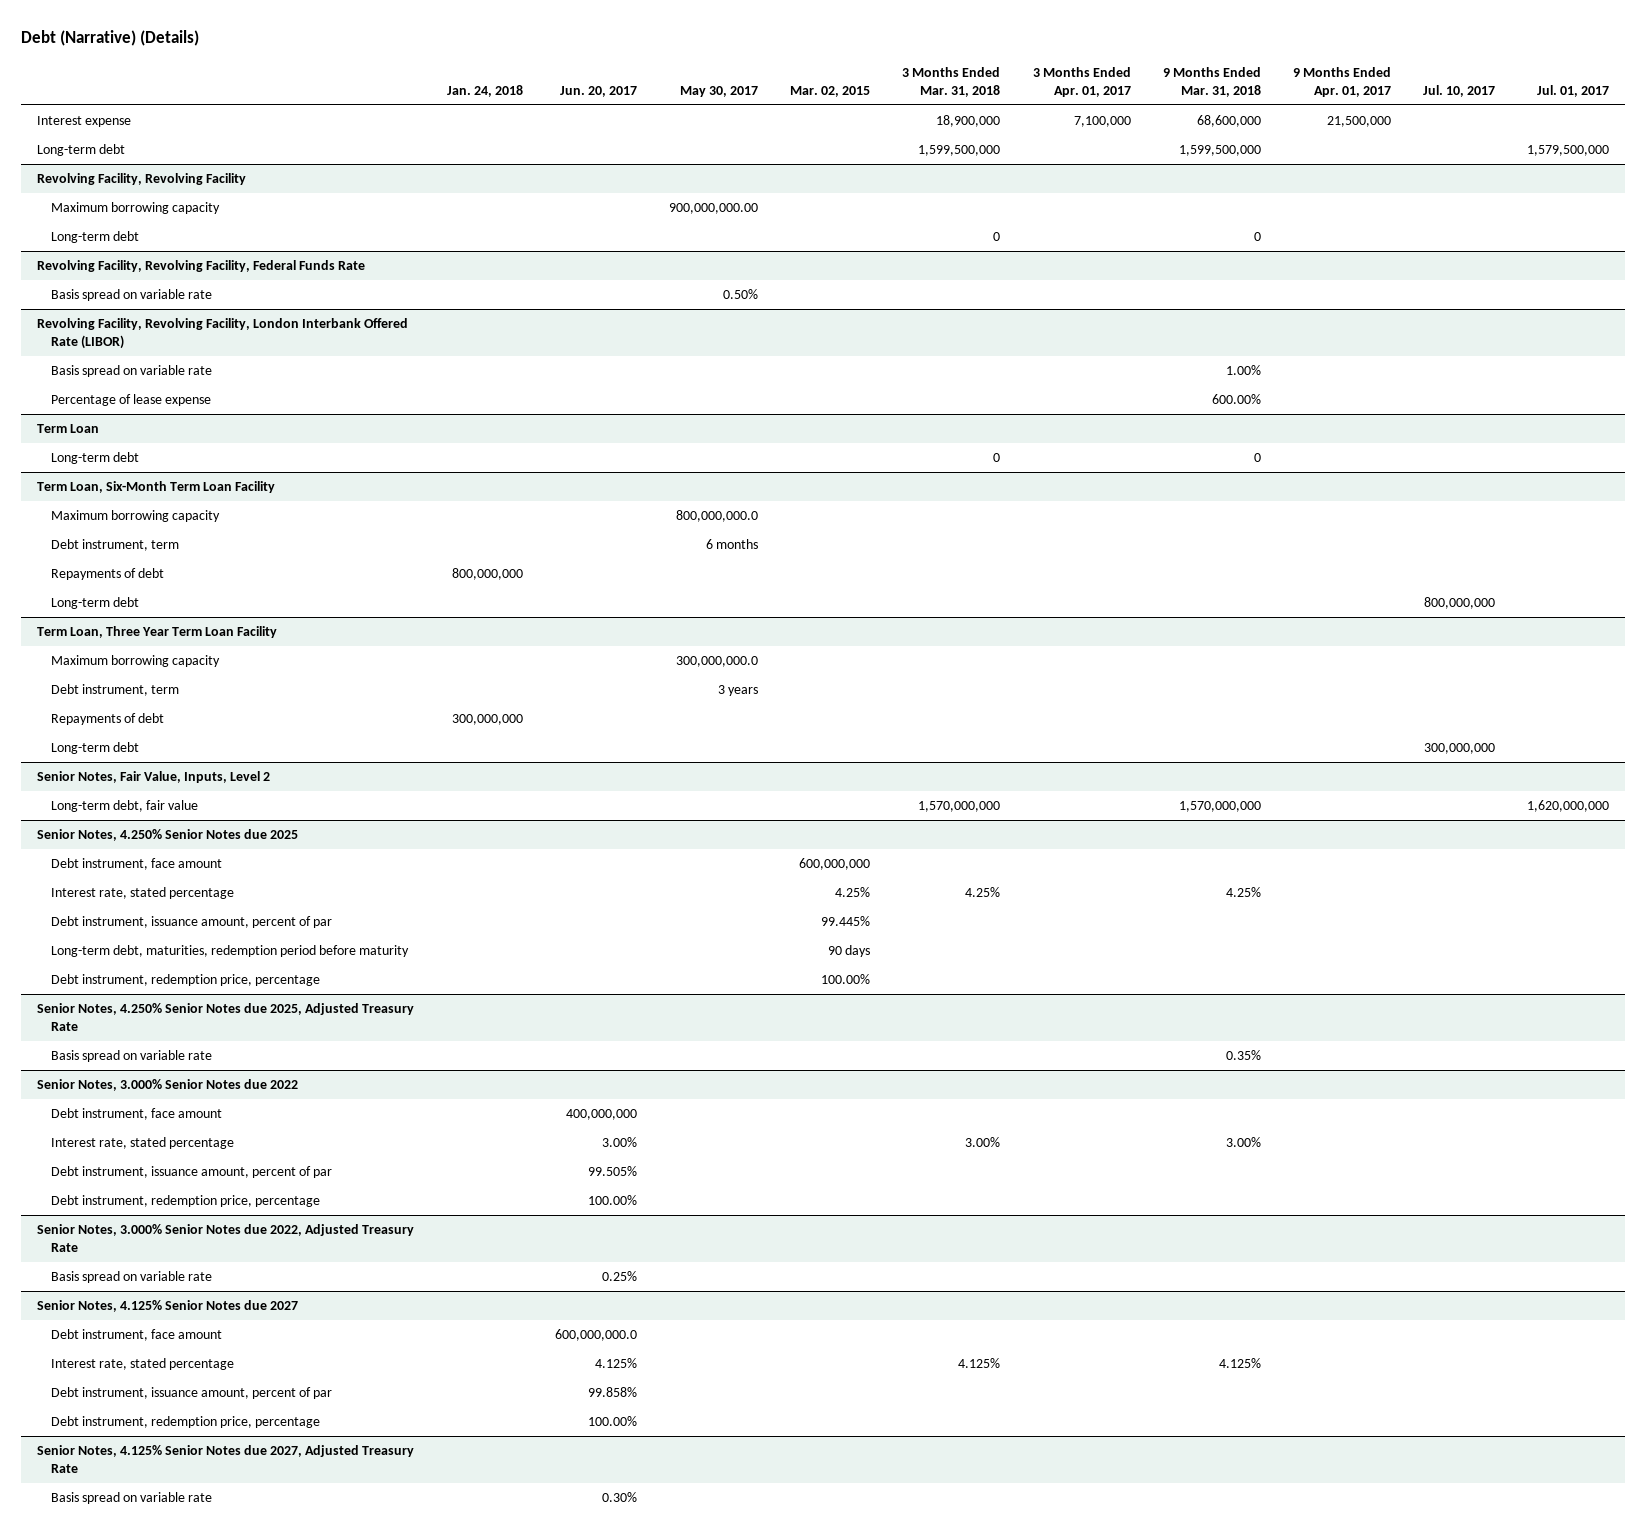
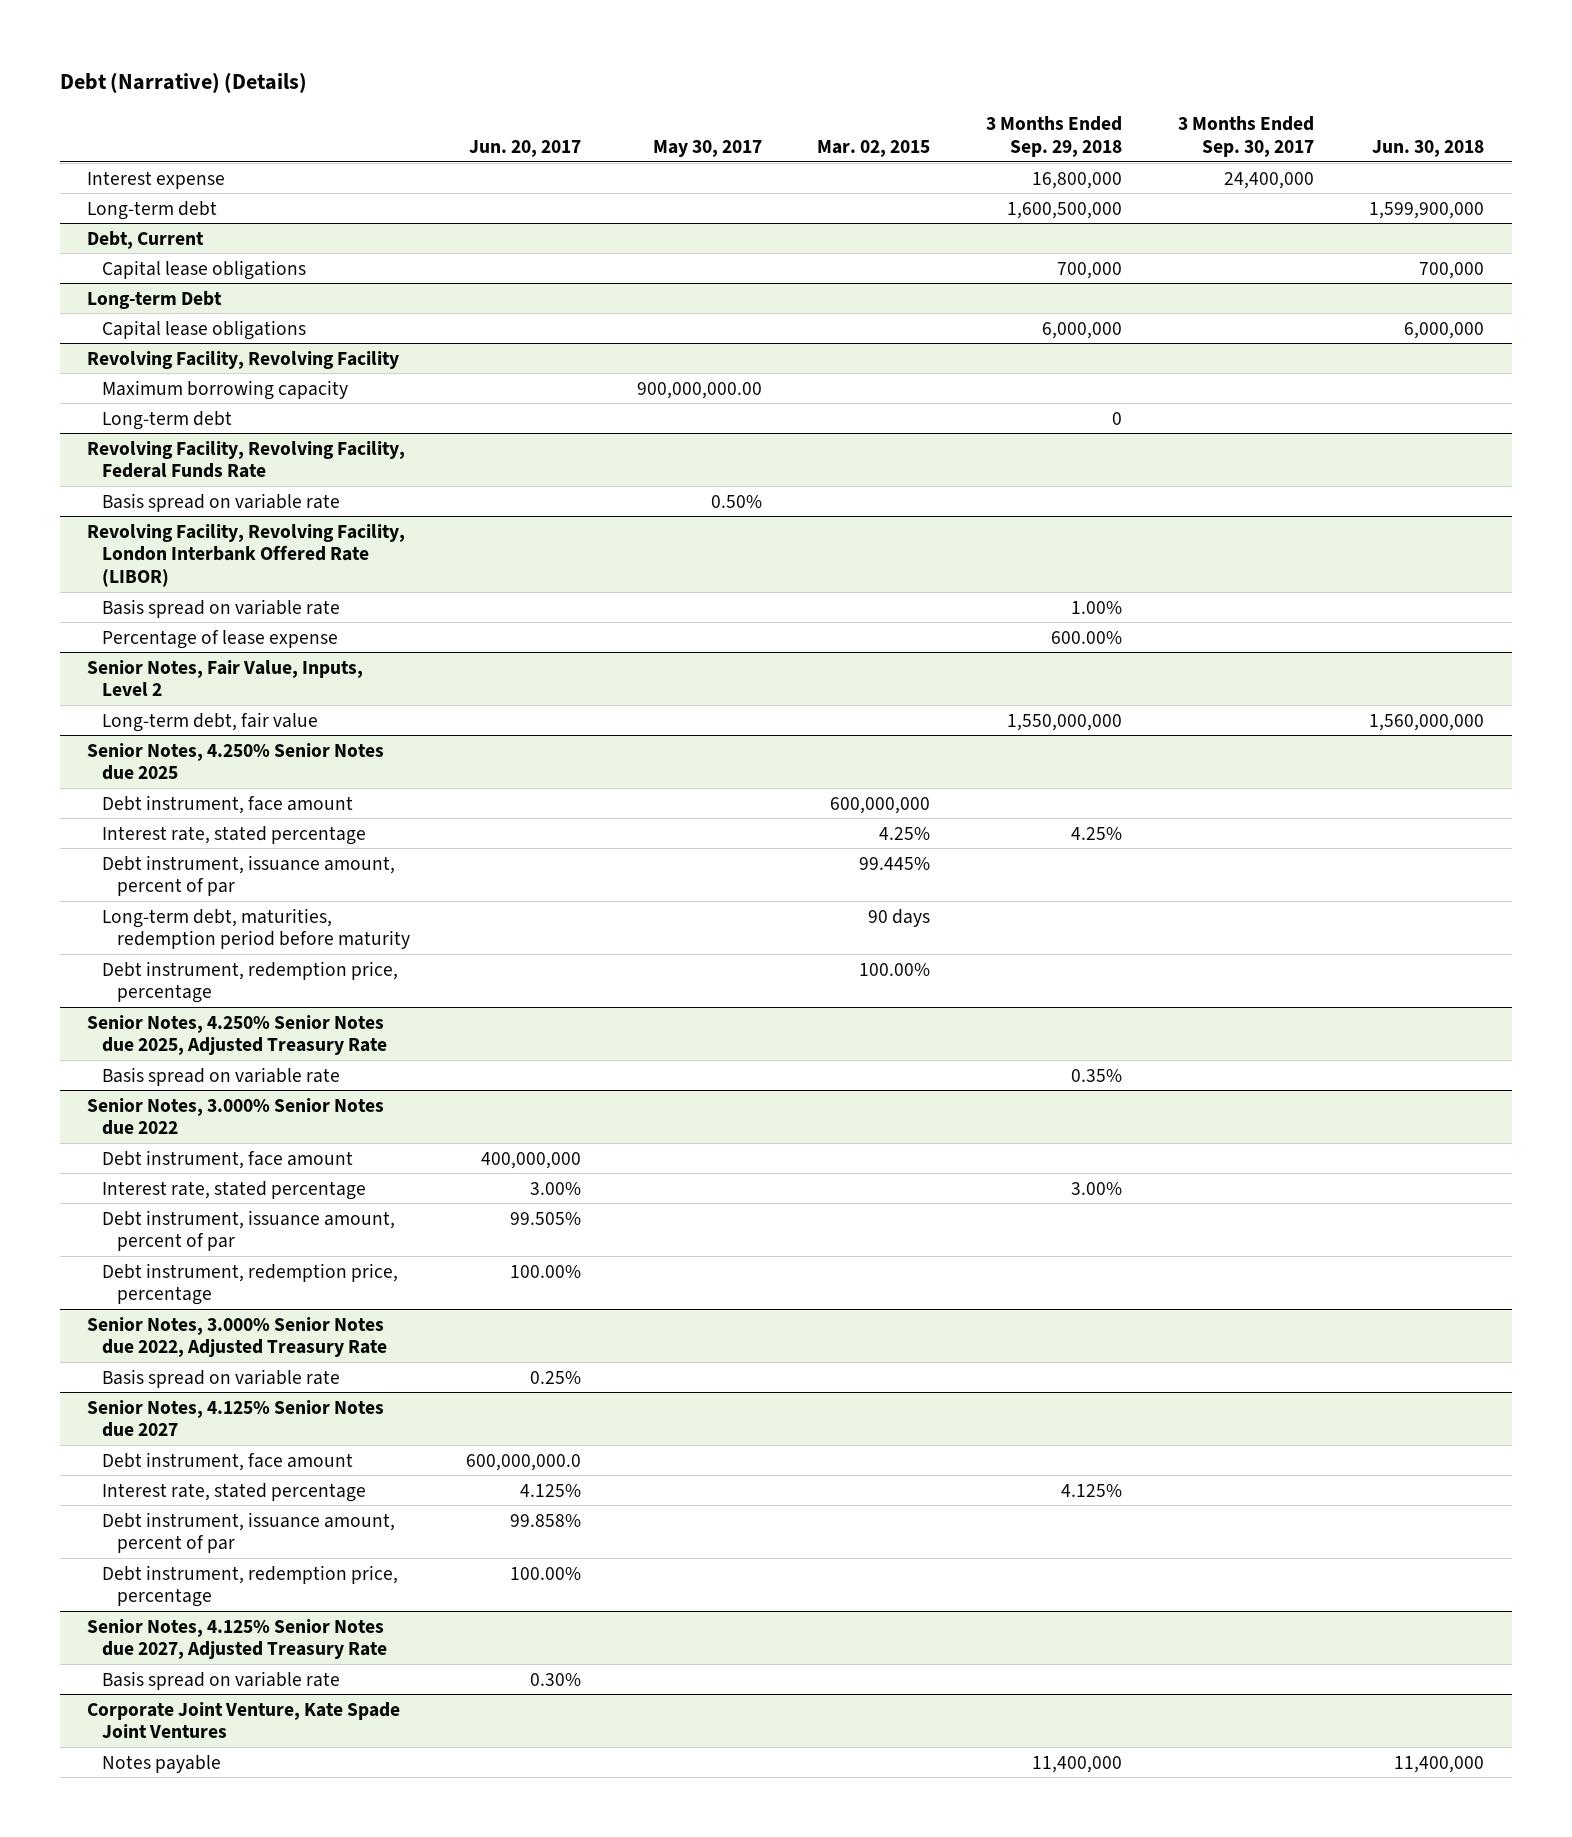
[446,85,523,98] Jan. 24, 2018 -> none
[902,66,1001,98] 3 Months Ended Mar. 31, 2018 -> none
[1032,66,1131,98] 3 Months Ended Apr. 01, 2017 -> none
[1162,66,1261,98] 9 Months Ended Mar. 31, 2018 -> none
[1292,66,1391,98] 9 Months Ended Apr. 01, 2017 -> none
[1423,85,1496,98] Jul. 10, 2017 -> none
[1537,85,1610,98] Jul. 01, 2017 -> none
none -> [985,116,1122,158] 3 Months Ended Sep. 29, 2018
none -> [1177,116,1314,158] 3 Months Ended Sep. 30, 2017
none -> [1372,140,1485,158] Jun. 30, 2018
none -> [87,230,205,249] Debt, Current
none -> [102,259,307,280] Capital lease obligations
none -> [87,290,223,309] Long-term Debt
none -> [102,319,307,340] Capital lease obligations
[37,423,100,433] Term Loan -> none
[50,451,139,464] Long-term debt -> none
[37,480,276,493] Term Loan, Six-Month Term Loan Facility -> none
[50,509,220,522] Maximum borrowing capacity -> none
[50,538,179,551] Debt instrument, term -> none
[50,567,164,580] Repayments of debt -> none
[50,596,139,609] Long-term debt -> none
[37,625,278,638] Term Loan, Three Year Term Loan Facility -> none
[50,654,220,667] Maximum borrowing capacity -> none
[50,683,179,696] Debt instrument, term -> none
[50,712,164,725] Repayments of debt -> none
[50,741,139,754] Long-term debt -> none
none -> [87,1701,401,1739] Corporate Joint Venture, Kate Spade Joint Ventures
none -> [102,1754,222,1773] Notes payable

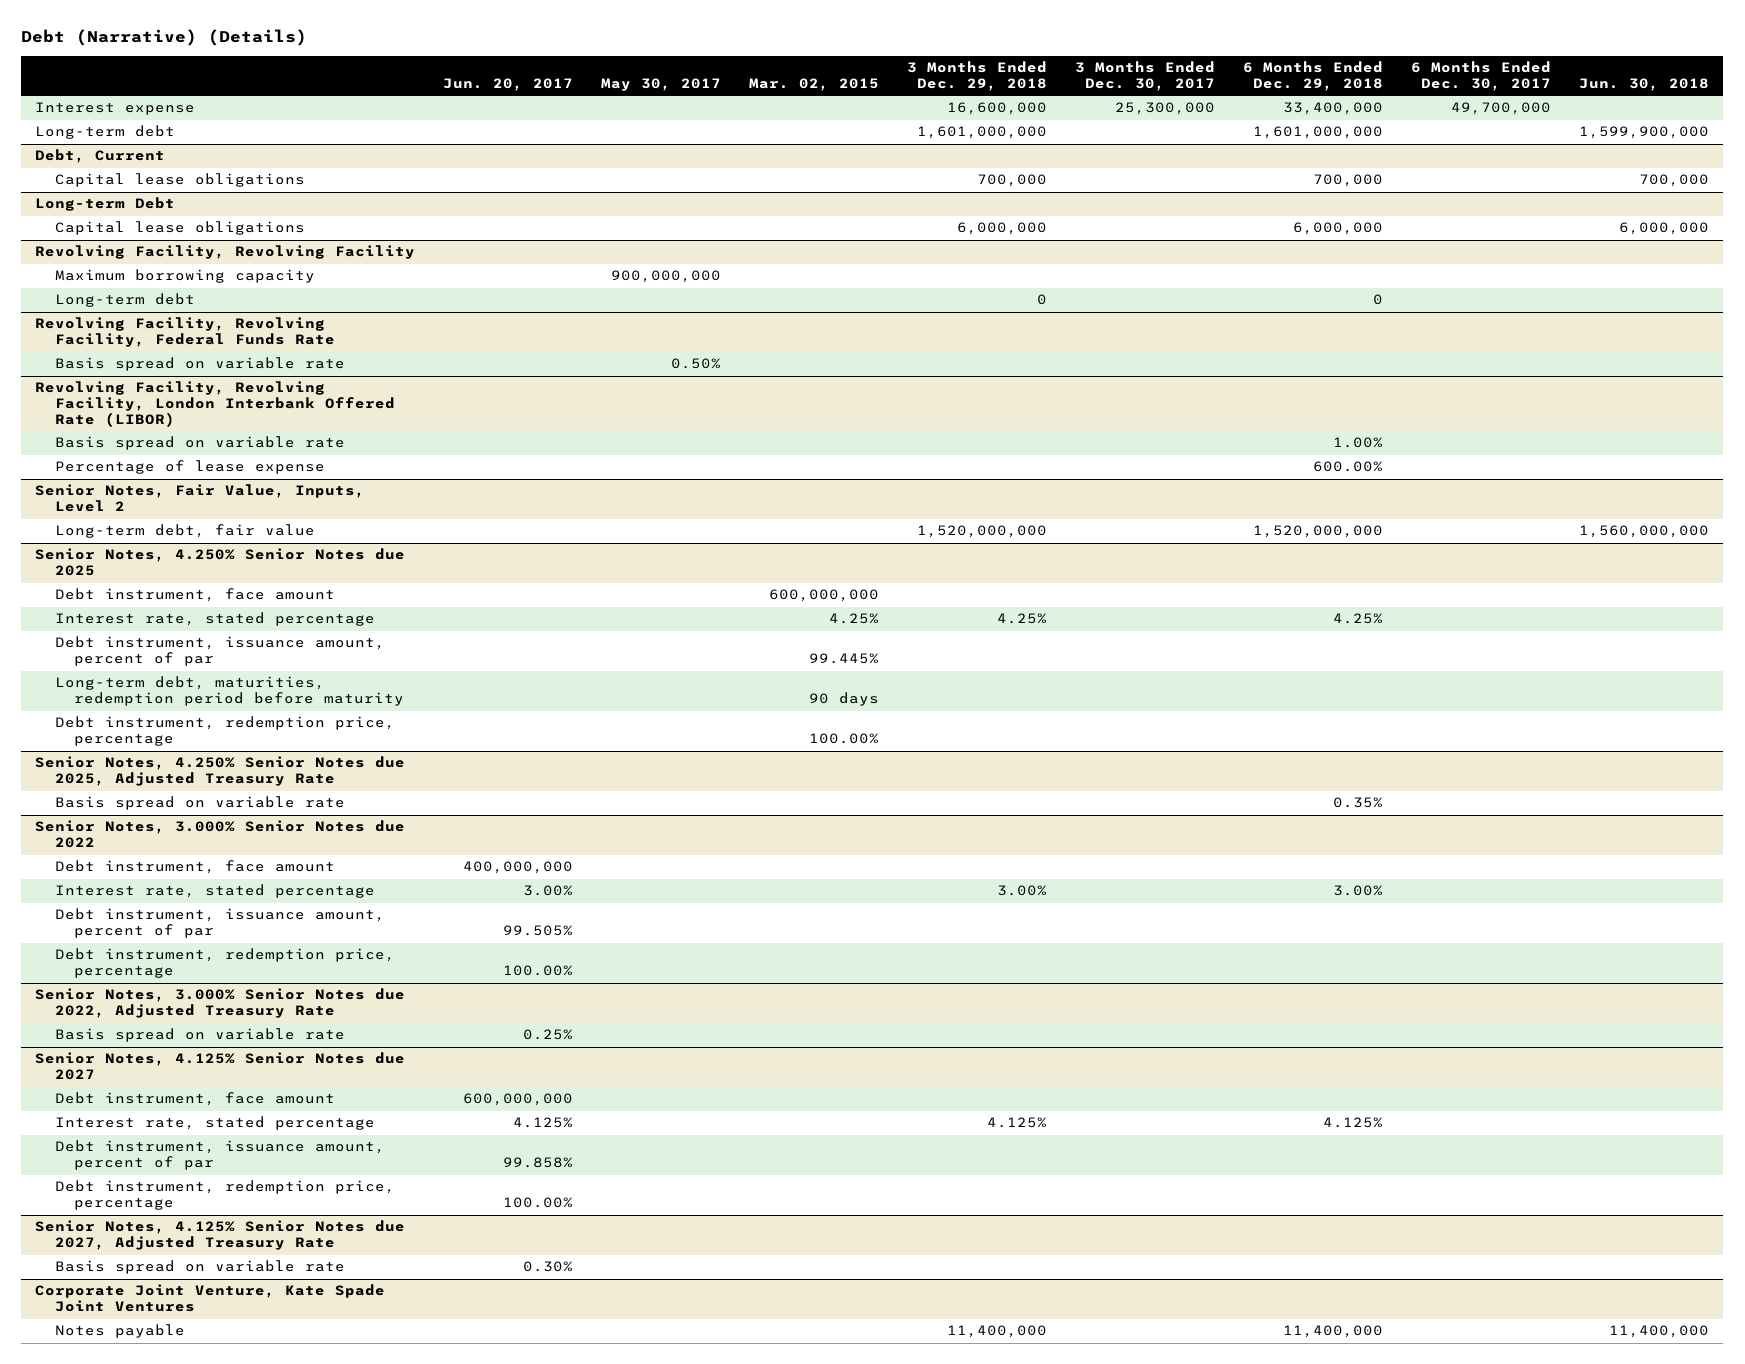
[985,116,1122,158] 3 Months Ended Sep. 29, 2018 -> none
[1177,116,1314,158] 3 Months Ended Sep. 30, 2017 -> none
none -> [907,61,1048,91] 3 Months Ended Dec. 29, 2018
none -> [1075,61,1216,91] 3 Months Ended Dec. 30, 2017
none -> [1243,61,1384,91] 6 Months Ended Dec. 29, 2018
none -> [1411,61,1552,91] 6 Months Ended Dec. 30, 2017
[636,381,762,399] 900,000,000.00 -> [611,270,722,284] 900,000,000
[465,1453,581,1471] 600,000,000.0 -> [463,1093,574,1107] 600,000,000

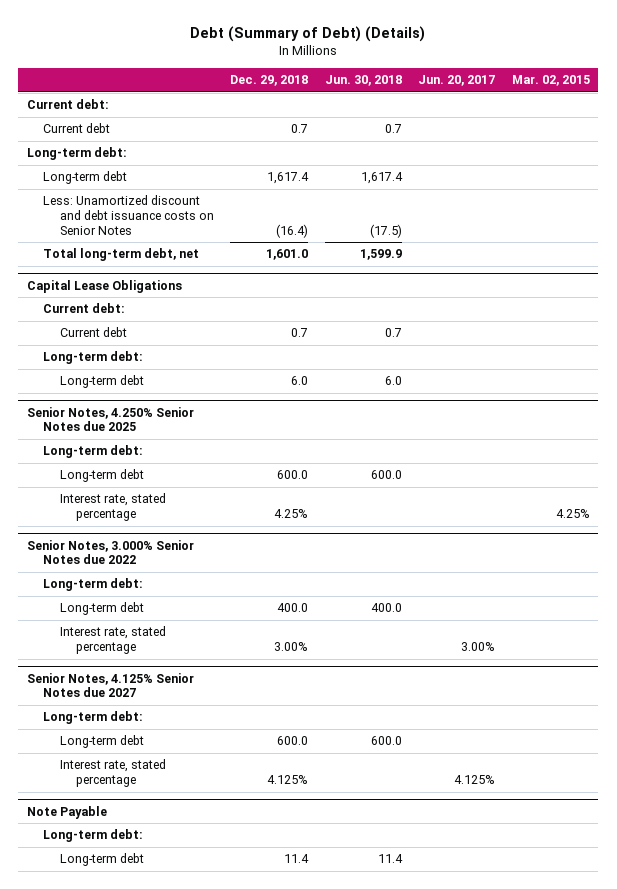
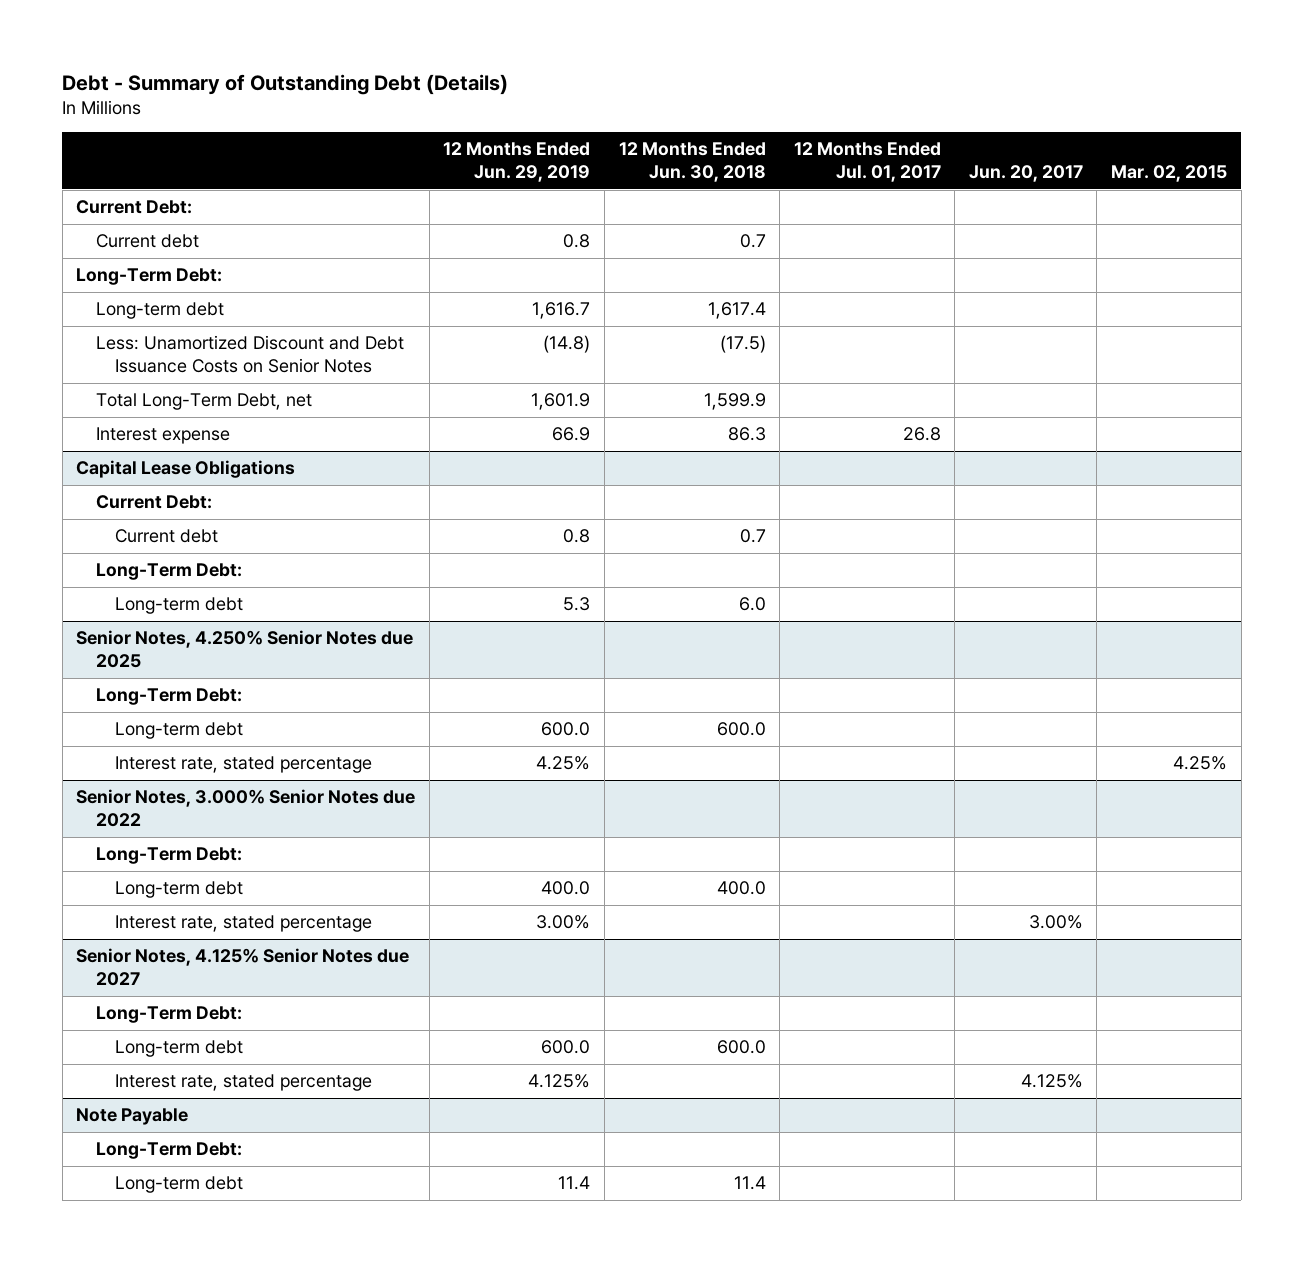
[190,25,426,42] Debt (Summary of Debt) (Details) -> [62,73,509,95] Debt - Summary of Outstanding Debt (Details)
[230,75,309,87] Dec. 29, 2018 -> none
[324,75,402,87] Jun. 30, 2018 -> none
none -> [443,142,591,182] 12 Months Ended Jun. 29, 2019
none -> [618,142,766,182] 12 Months Ended Jun. 30, 2018
none -> [793,142,941,182] 12 Months Ended Jul. 01, 2017
[26,99,109,110] Current debt: -> [76,200,193,215] Current Debt:
[26,147,127,161] Long-term debt: -> [76,268,223,286] Long-Term Debt:
[43,195,214,235] Less: Unamortized discount and debt issuance costs on Senior Notes -> [95,335,404,374] Less: Unamortized Discount and Debt Issuance Costs on Senior Notes
[43,248,200,262] Total long-term debt, net -> [95,393,312,411] Total Long-Term Debt, net
none -> [95,427,230,445] Interest expense
[43,303,126,314] Current debt: -> [95,495,212,510] Current Debt:
[43,351,144,365] Long-term debt: -> [95,563,242,581] Long-Term Debt:
[43,445,144,459] Long-term debt: -> [95,688,242,706] Long-Term Debt:
[43,578,144,592] Long-term debt: -> [95,847,242,865] Long-Term Debt:
[43,711,144,725] Long-term debt: -> [95,1006,242,1024] Long-Term Debt:
[43,829,144,843] Long-term debt: -> [95,1142,242,1160] Long-Term Debt:

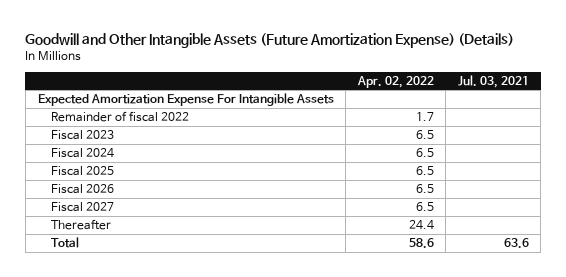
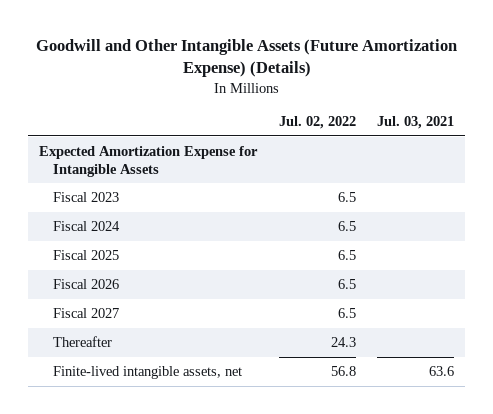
[356,75,434,88] Apr. 02, 2022 -> none
none -> [278,116,356,130] Jul. 02, 2022
[50,111,189,123] Remainder of fiscal 2022 -> none
[37,93,334,107] Expected Amortization Expense For Intangible Assets -> [39,146,259,177] Expected Amortization Expense for Intangible Assets
[50,237,79,249] Total -> [53,366,243,380] Finite-lived intangible assets, net

